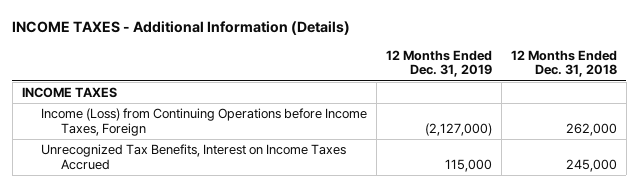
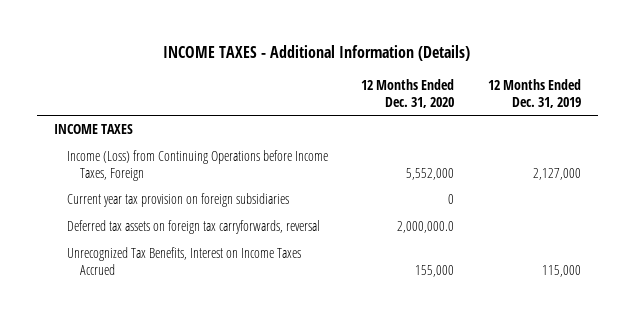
[511,49,618,78] 12 Months Ended Dec. 31, 2018 -> none
none -> [361,79,455,108] 12 Months Ended Dec. 31, 2020
[425,122,493,136] (2,127,000) -> [533,167,582,180] 2,127,000
none -> [66,193,289,208] Current year tax provision on foreign subsidiaries
none -> [66,220,320,235] Deferred tax assets on foreign tax carryforwards, reversal

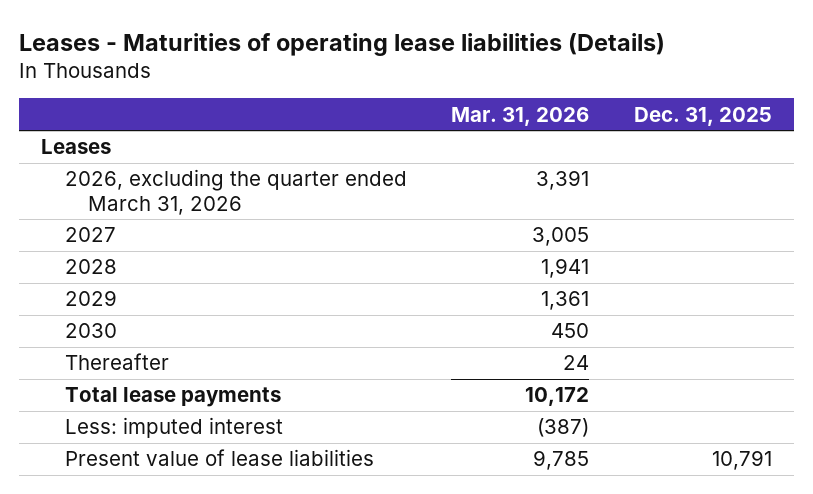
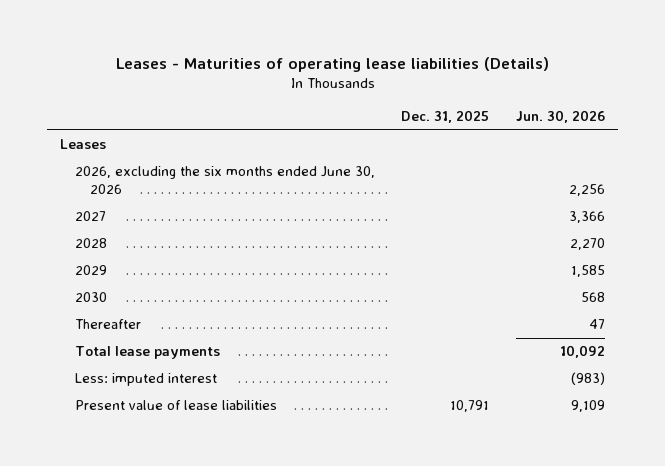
[451,106,590,126] Mar. 31, 2026 -> none
none -> [515,109,605,123] Jun. 30, 2026
[64,169,407,215] 2026, excluding the quarter ended March 31, 2026 -> [74,166,375,195] 2026, excluding the six months ended June 30, 2026

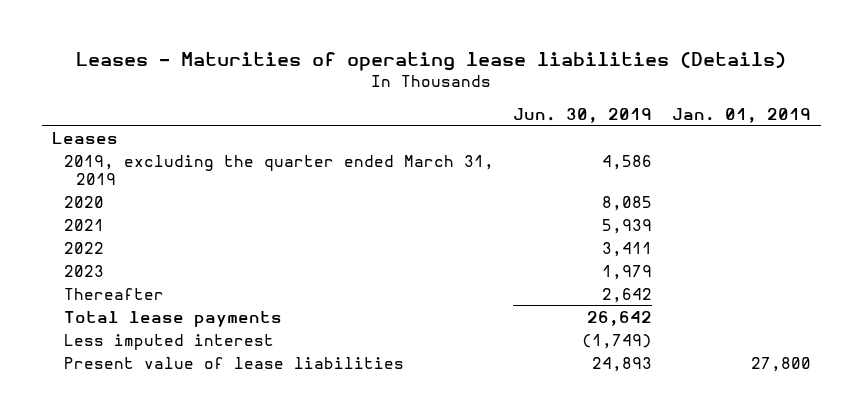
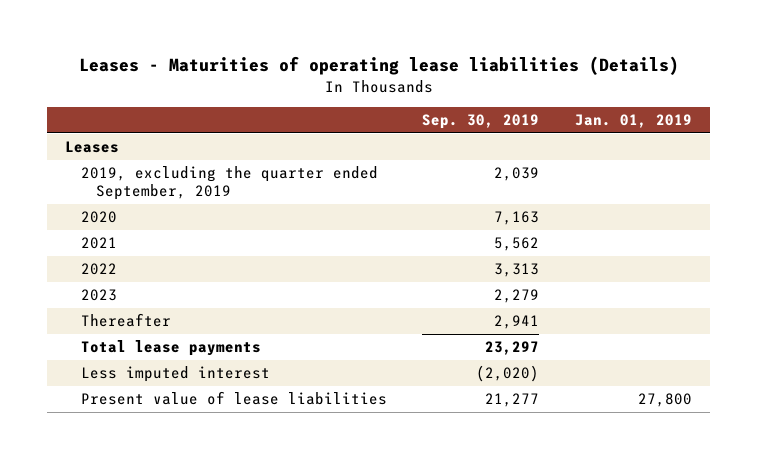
[513,107,653,123] Jun. 30, 2019 -> none
none -> [422,114,540,130] Sep. 30, 2019
[63,154,494,185] 2019, excluding the quarter ended March 31, 2019 -> [80,166,378,200] 2019, excluding the quarter ended September, 2019

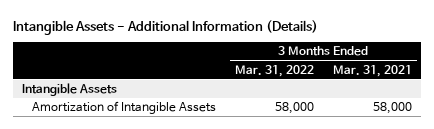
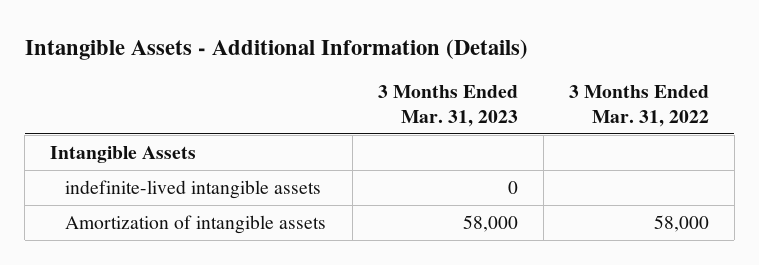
[332,64,412,77] Mar. 31, 2021 -> none
none -> [377,85,518,127] 3 Months Ended Mar. 31, 2023
none -> [65,180,322,200] indefinite-lived intangible assets
[32,101,217,115] Amortization of Intangible Assets -> [65,215,327,235] Amortization of intangible assets

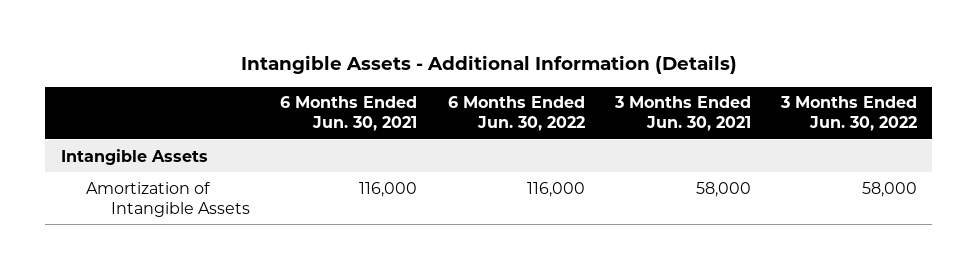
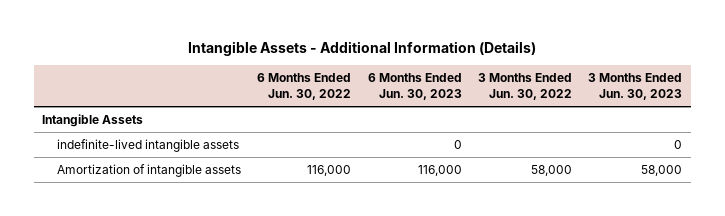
[280,96,418,132] 6 Months Ended Jun. 30, 2021 -> none
[614,96,752,132] 3 Months Ended Jun. 30, 2021 -> none
none -> [367,73,462,101] 6 Months Ended Jun. 30, 2023
none -> [588,73,683,101] 3 Months Ended Jun. 30, 2023
none -> [56,139,239,153] indefinite-lived intangible assets
[85,181,251,217] Amortization of Intangible Assets -> [56,164,241,178] Amortization of intangible assets

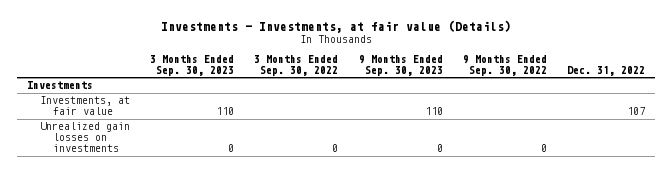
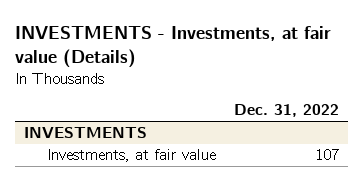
[161,20,512,34] Investments - Investments, at fair value (Details) -> [15,26,332,68] INVESTMENTS - Investments, at fair value (Details)
[150,55,235,77] 3 Months Ended Sep. 30, 2023 -> none
[254,55,339,77] 3 Months Ended Sep. 30, 2022 -> none
[358,55,443,77] 9 Months Ended Sep. 30, 2023 -> none
[462,55,547,77] 9 Months Ended Sep. 30, 2022 -> none
[27,81,94,90] Investments -> [24,127,148,139] INVESTMENTS
[40,122,131,153] Unrealized gain losses on investments -> none

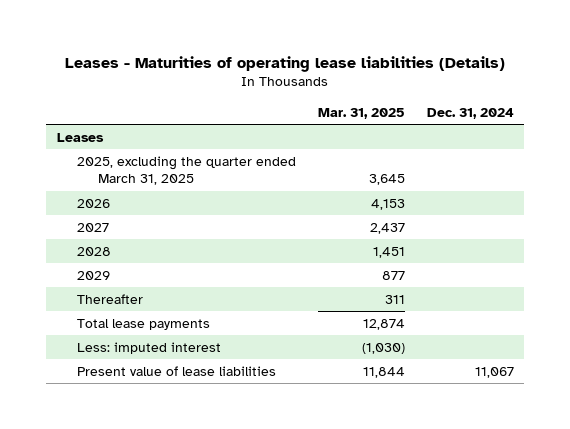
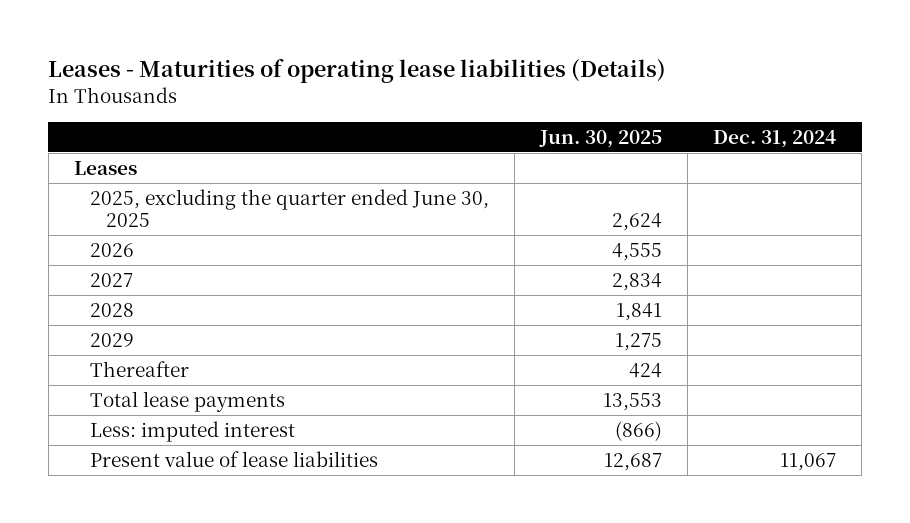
[317,108,405,120] Mar. 31, 2025 -> none
none -> [539,129,663,148] Jun. 30, 2025
[77,155,297,186] 2025, excluding the quarter ended March 31, 2025 -> [90,188,490,227] 2025, excluding the quarter ended June 30, 2025

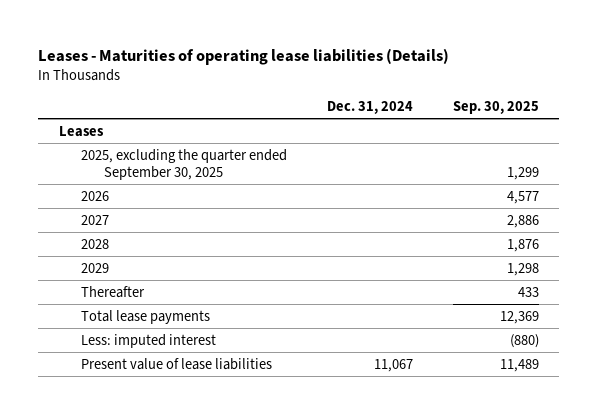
[539,129,663,148] Jun. 30, 2025 -> none
none -> [453,100,540,114] Sep. 30, 2025
[90,188,490,227] 2025, excluding the quarter ended June 30, 2025 -> [81,148,288,181] 2025, excluding the quarter ended September 30, 2025

